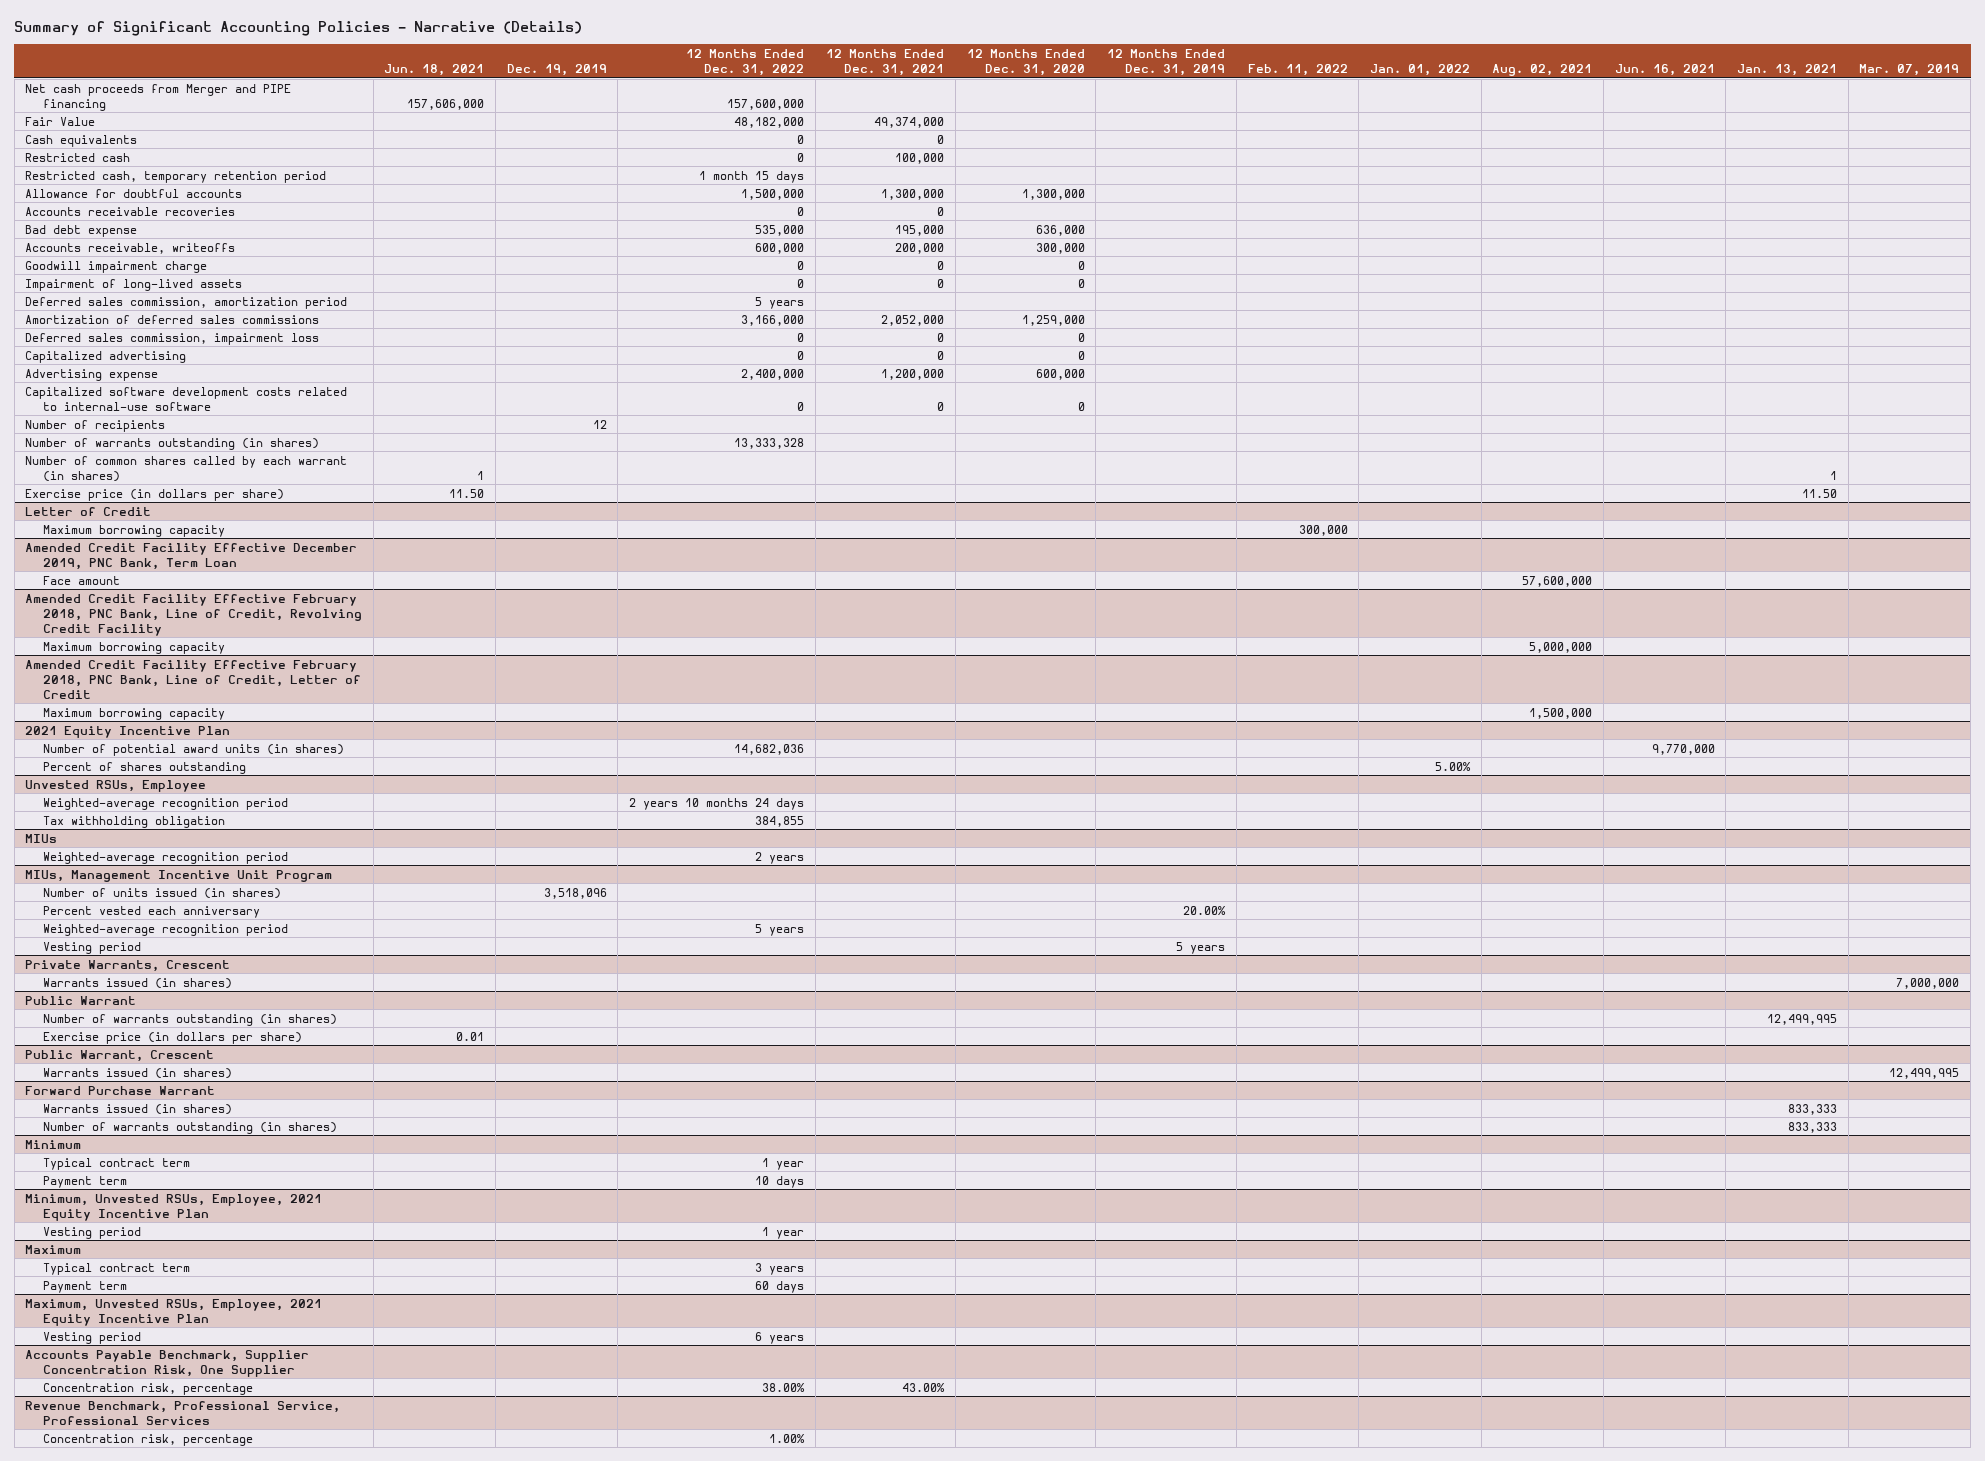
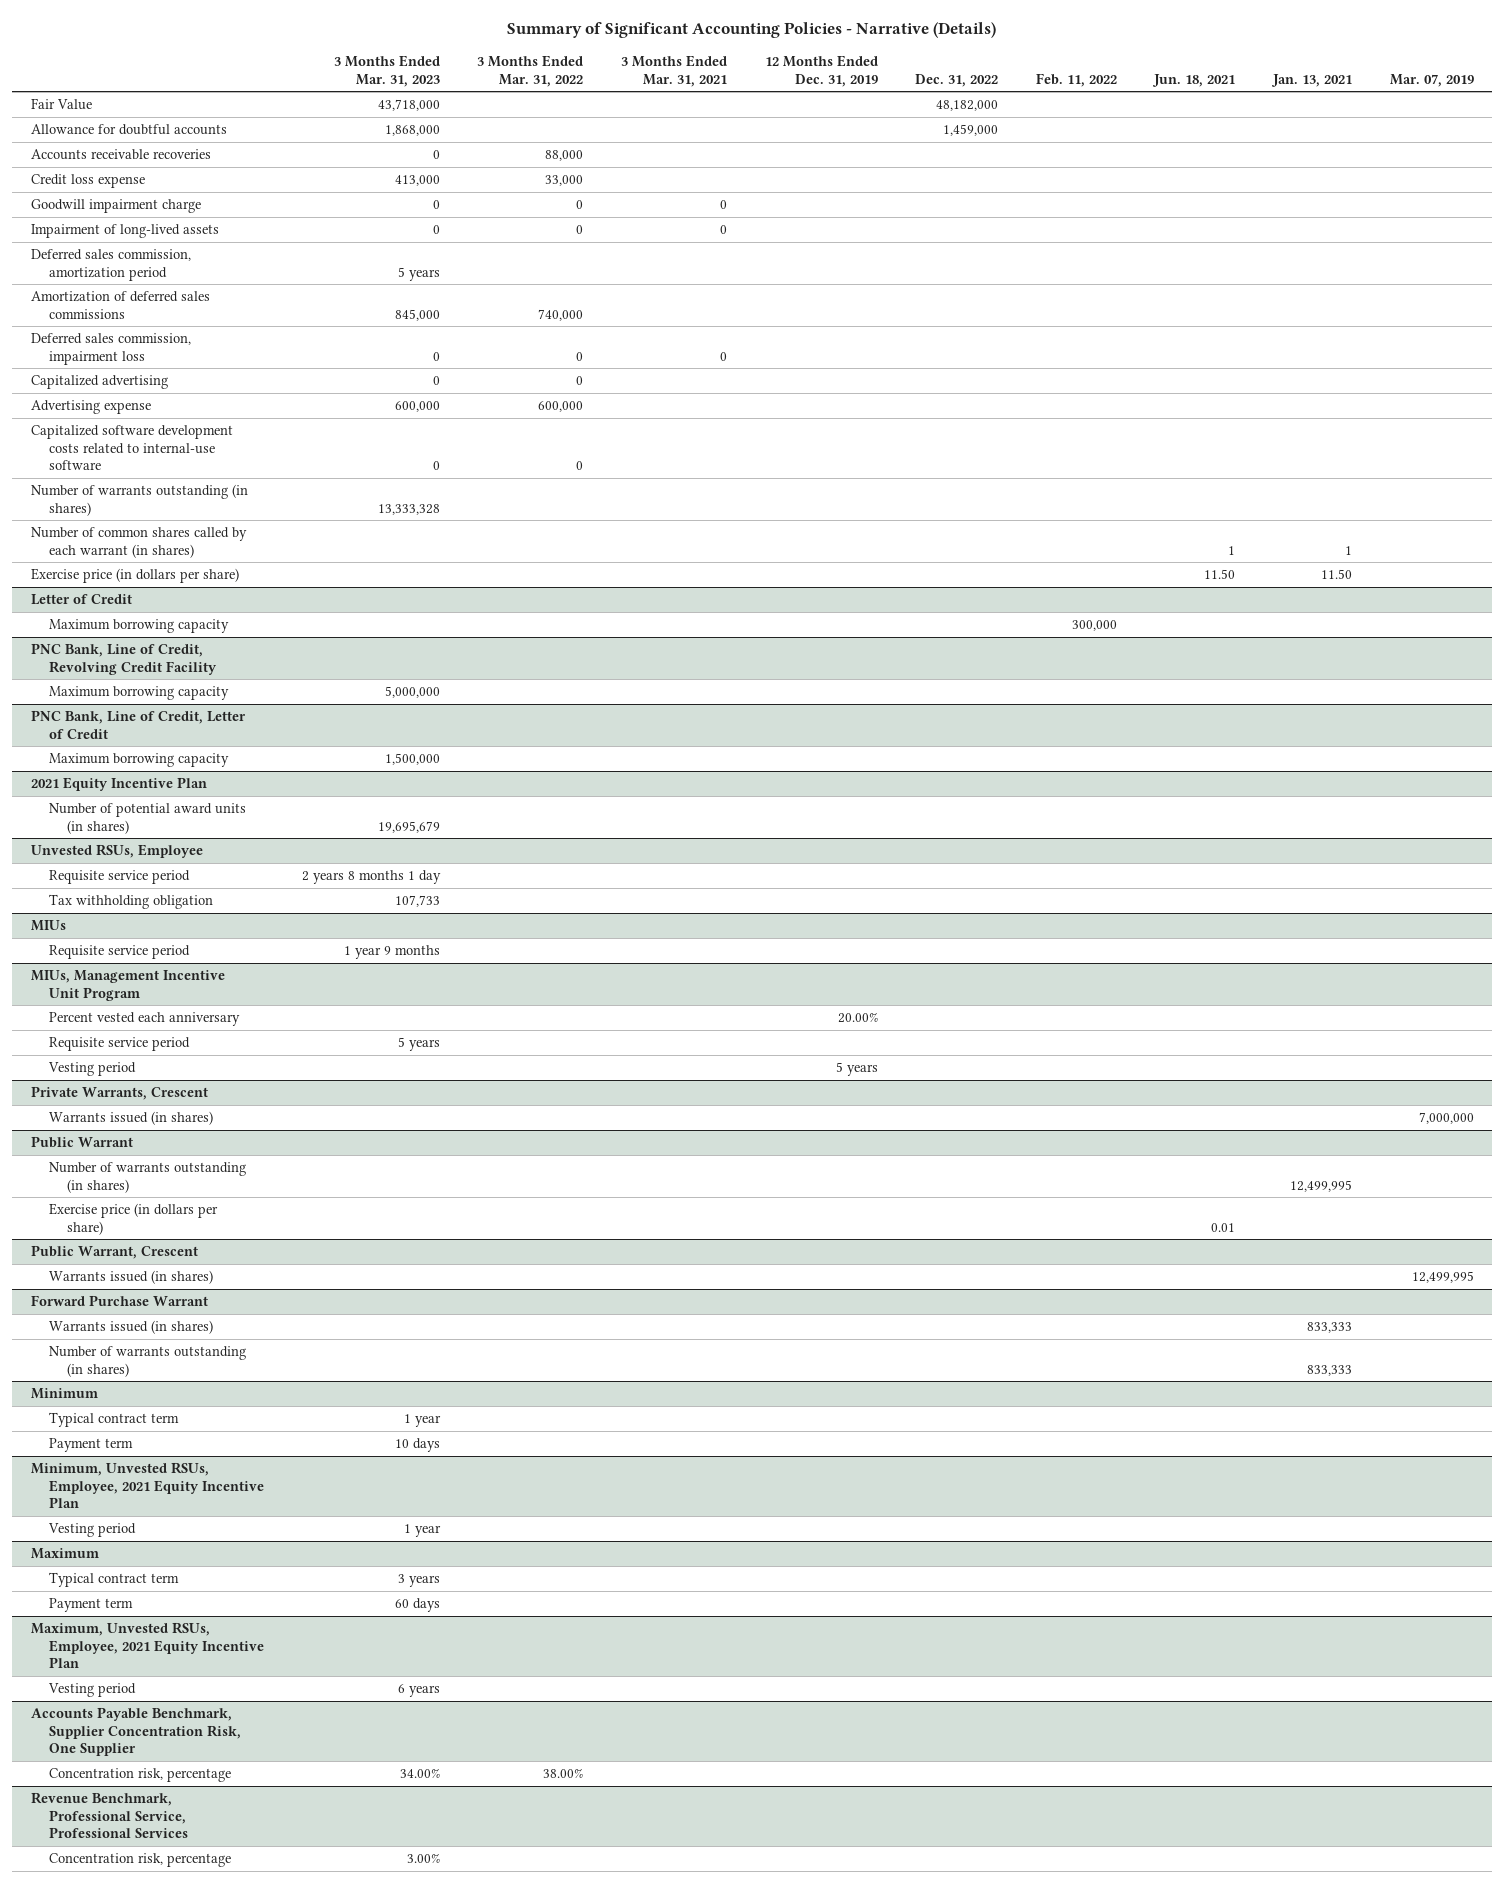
[506,63,607,76] Dec. 19, 2019 -> none
[685,48,804,76] 12 Months Ended Dec. 31, 2022 -> none
[826,48,945,76] 12 Months Ended Dec. 31, 2021 -> none
[966,48,1085,76] 12 Months Ended Dec. 31, 2020 -> none
[1369,63,1470,76] Jan. 01, 2022 -> none
[1492,63,1593,76] Aug. 02, 2021 -> none
[1614,63,1715,76] Jun. 16, 2021 -> none
none -> [333,55,440,87] 3 Months Ended Mar. 31, 2023
none -> [477,55,584,87] 3 Months Ended Mar. 31, 2022
none -> [620,55,727,87] 3 Months Ended Mar. 31, 2021
none -> [915,73,999,87] Dec. 31, 2022
[25,83,292,111] Net cash proceeds from Merger and PIPE financing -> none
[25,134,138,147] Cash equivalents -> none
[25,152,131,162] Restricted cash -> none
[25,170,327,183] Restricted cash, temporary retention period -> none
[25,242,236,254] Accounts receivable, writeoffs -> none
[25,224,138,237] Bad debt expense -> [30,174,145,189] Credit loss expense
[25,419,166,432] Number of recipients -> none
[25,542,358,570] Amended Credit Facility Effective December 2019, PNC Bank, Term Loan -> none
[42,575,120,585] Face amount -> none
[25,593,362,636] Amended Credit Facility Effective February 2018, PNC Bank, Line of Credit, Revolving Credit Facility -> [30,643,218,675] PNC Bank, Line of Credit, Revolving Credit Facility
[25,659,361,699] Amended Credit Facility Effective February 2018, PNC Bank, Line of Credit, Letter of Credit -> [30,710,246,739] PNC Bank, Line of Credit, Letter of Credit
[42,761,246,774] Percent of shares outstanding -> none
[42,797,288,810] Weighted-average recognition period -> [49,870,191,885] Requisite service period
[42,851,288,864] Weighted-average recognition period -> [49,945,191,960] Requisite service period
[42,887,281,899] Number of units issued (in shares) -> none
[42,923,288,936] Weighted-average recognition period -> [49,1037,191,1052] Requisite service period

